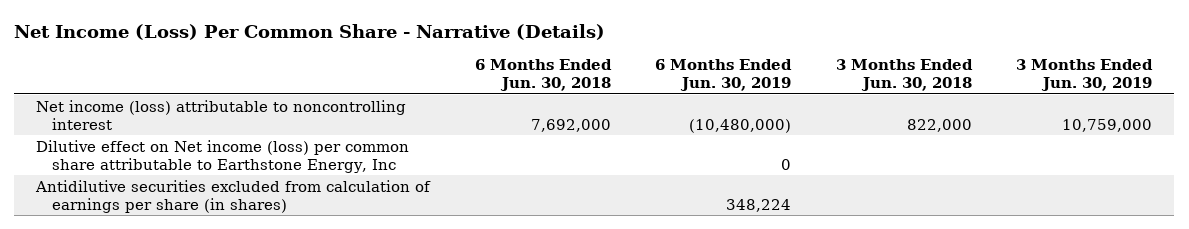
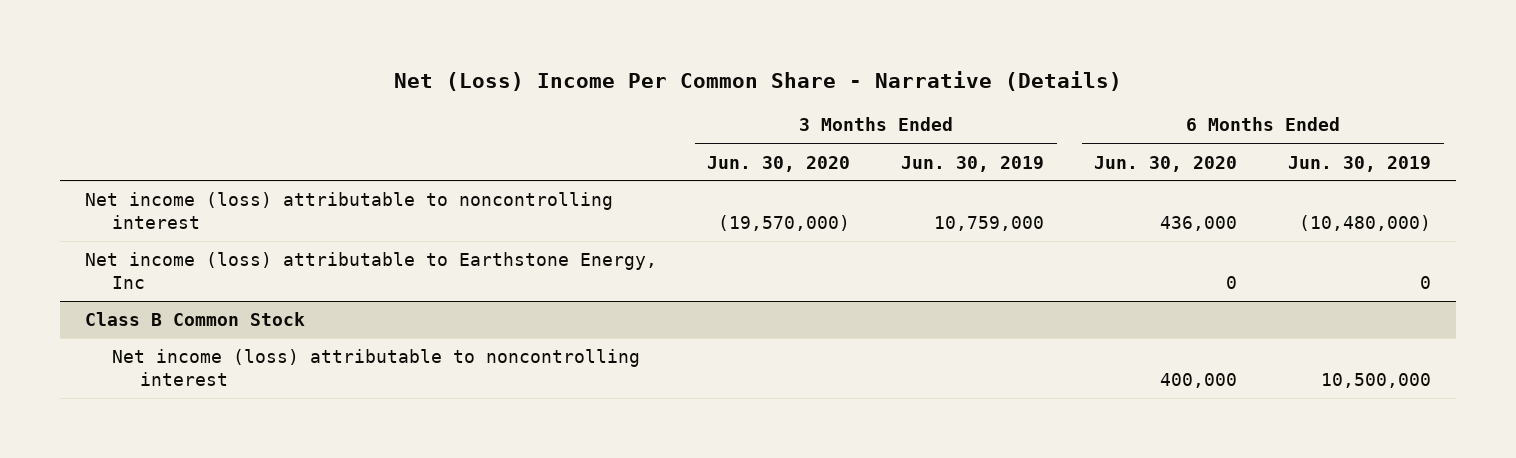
[14,23,606,40] Net Income (Loss) Per Common Share - Narrative (Details) -> [393,70,1122,91] Net (Loss) Income Per Common Share - Narrative (Details)
[474,58,612,91] 6 Months Ended Jun. 30, 2018 -> none
[835,58,973,91] 3 Months Ended Jun. 30, 2018 -> none
none -> [707,155,851,172] Jun. 30, 2020
none -> [1094,155,1238,172] Jun. 30, 2020
[35,179,432,213] Antidilutive securities excluded from calculation of earnings per share (in shares) -> none
[36,139,410,173] Dilutive effect on Net income (loss) per common share attributable to Earthstone Energy, Inc -> [84,252,657,290] Net income (loss) attributable to Earthstone Energy, Inc
none -> [84,312,305,327] Class B Common Stock
none -> [112,349,641,387] Net income (loss) attributable to noncontrolling interest

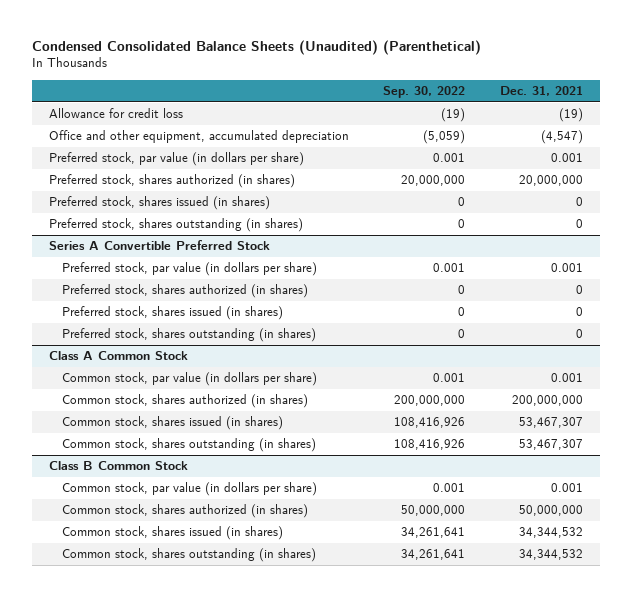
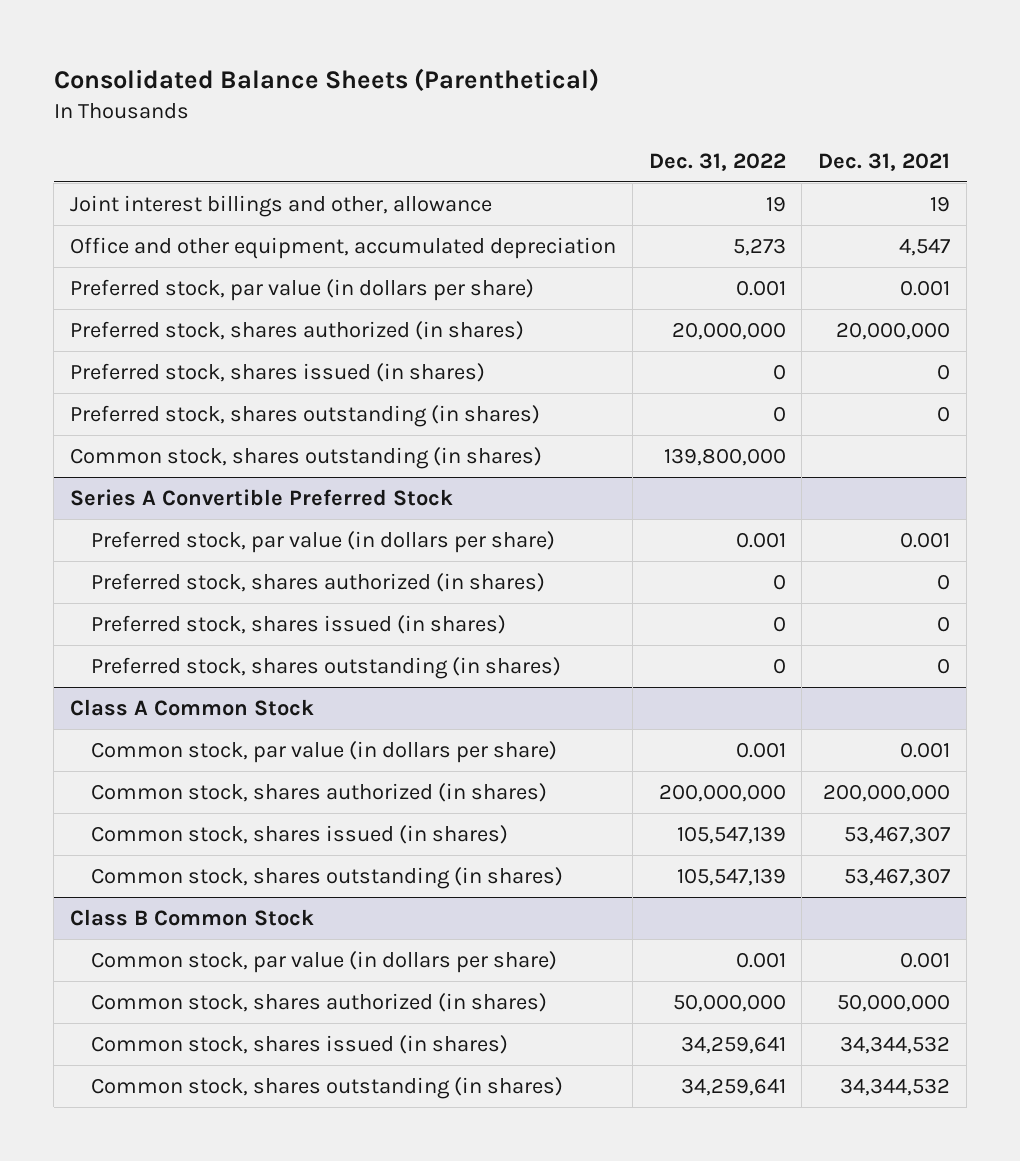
[31,39,481,55] Condensed Consolidated Balance Sheets (Unaudited) (Parenthetical) -> [53,67,599,92] Consolidated Balance Sheets (Parenthetical)
[383,86,466,99] Sep. 30, 2022 -> none
none -> [648,152,786,171] Dec. 31, 2022
[48,108,183,119] Allowance for credit loss -> none
none -> [69,195,492,218] Joint interest billings and other, allowance
[540,130,583,145] (4,547) -> [899,238,951,257] 4,547
none -> [69,447,542,470] Common stock, shares outstanding (in shares)

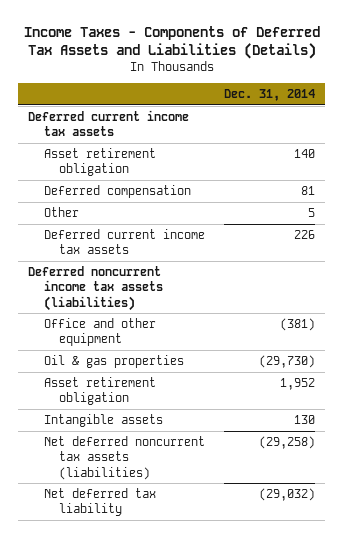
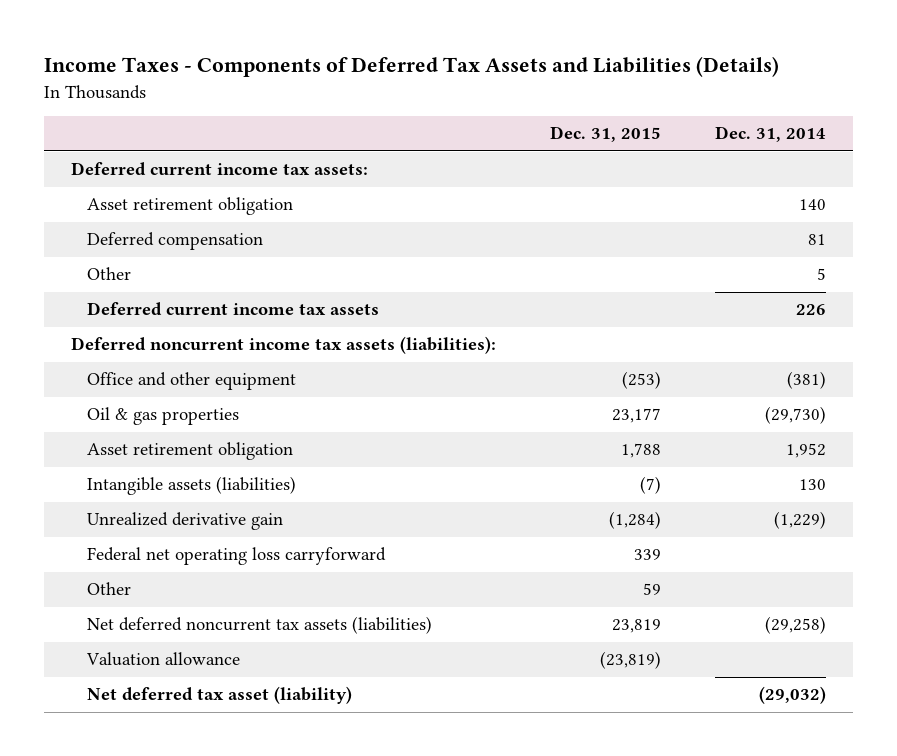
none -> [549,126,661,143] Dec. 31, 2015
[28,110,190,137] Deferred current income tax assets -> [70,162,368,177] Deferred current income tax assets:
[28,266,163,311] Deferred noncurrent income tax assets (liabilities) -> [70,336,496,355] Deferred noncurrent income tax assets (liabilities):
[43,414,163,428] Intangible assets -> [86,476,296,496] Intangible assets (liabilities)
none -> [86,512,283,531] Unrealized derivative gain
none -> [86,547,386,566] Federal net operating loss carryforward
none -> [86,582,131,596] Other
none -> [85,652,240,667] Valuation allowance
[43,488,156,517] Net deferred tax liability -> [86,686,352,705] Net deferred tax asset (liability)

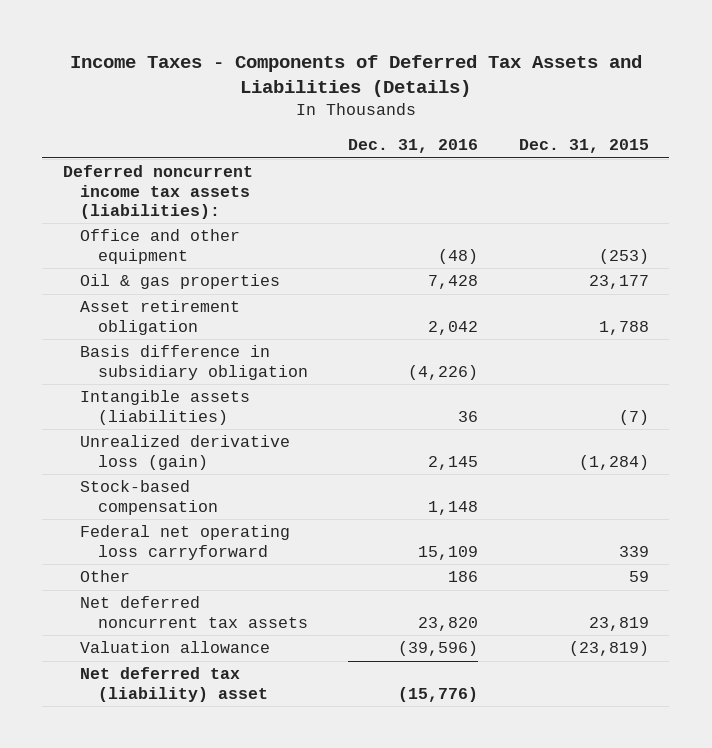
[715,126,827,143] Dec. 31, 2014 -> none
none -> [348,139,479,154] Dec. 31, 2016
[70,162,368,177] Deferred current income tax assets: -> none
[86,197,293,216] Asset retirement obligation -> none
[86,232,263,251] Deferred compensation -> none
[86,267,131,281] Other -> none
[86,302,379,317] Deferred current income tax assets -> none
none -> [80,345,308,380] Basis difference in subsidiary obligation
[86,512,283,531] Unrealized derivative gain -> [80,435,291,470] Unrealized derivative loss (gain)
none -> [80,480,218,515] Stock-based compensation
[86,616,432,635] Net deferred noncurrent tax assets (liabilities) -> [80,596,308,628] Net deferred noncurrent tax assets
[86,686,352,705] Net deferred tax asset (liability) -> [80,667,268,702] Net deferred tax (liability) asset

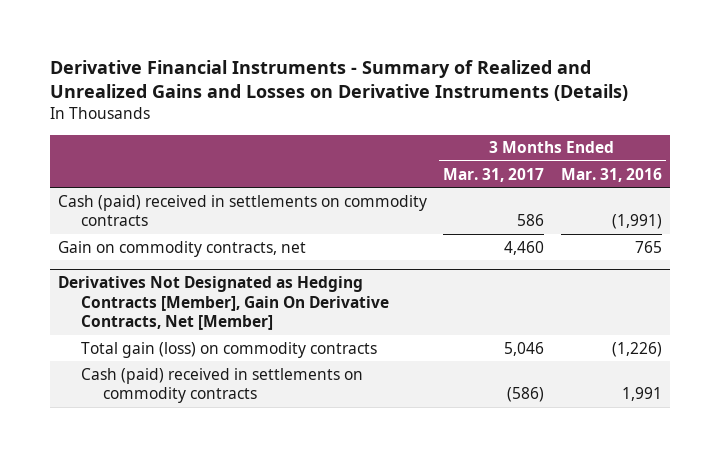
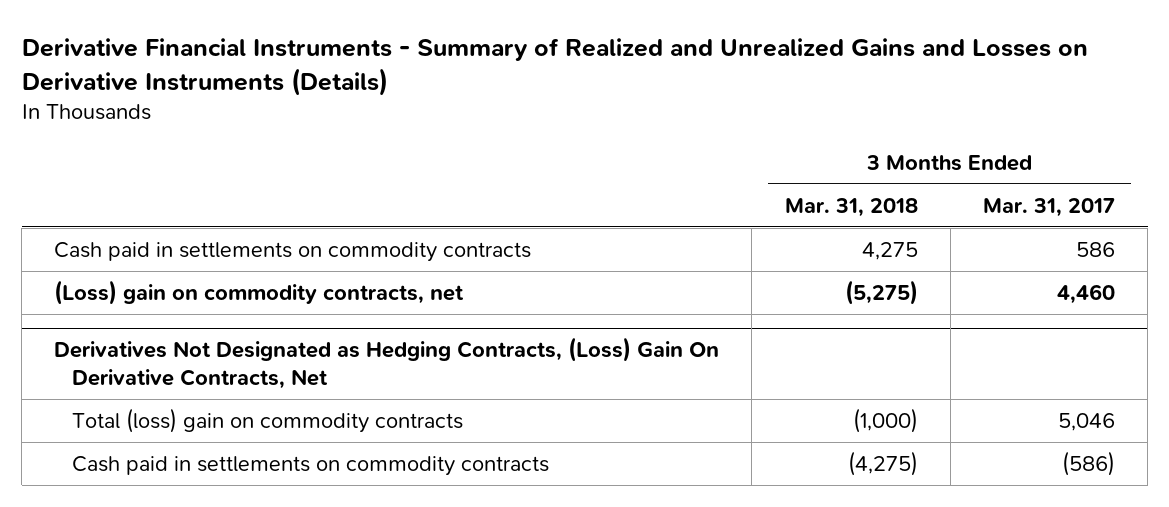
[560,167,662,182] Mar. 31, 2016 -> none
none -> [784,197,918,217] Mar. 31, 2018
[58,194,428,227] Cash (paid) received in settlements on commodity contracts -> [54,241,532,262] Cash paid in settlements on commodity contracts
[58,240,307,257] Gain on commodity contracts, net -> [54,279,465,305] (Loss) gain on commodity contracts, net
[58,276,389,331] Derivatives Not Designated as Hedging Contracts [Member], Gain On Derivative Contracts, Net [Member] -> [54,336,720,389] Derivatives Not Designated as Hedging Contracts, (Loss) Gain On Derivative Contracts, Net
[80,341,377,358] Total gain (loss) on commodity contracts -> [71,407,463,433] Total (loss) gain on commodity contracts
[80,367,363,404] Cash (paid) received in settlements on commodity contracts -> [71,455,549,476] Cash paid in settlements on commodity contracts

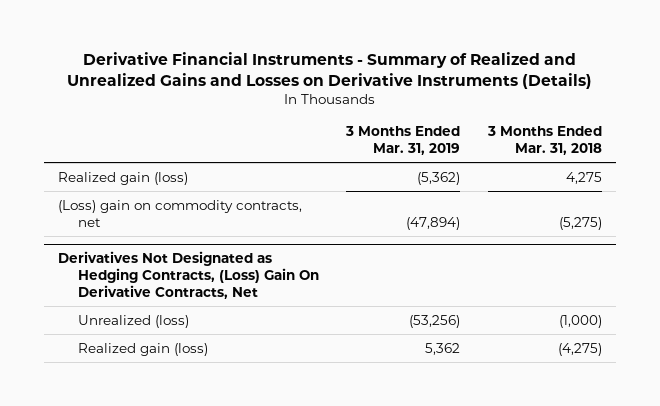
[982,197,1115,217] Mar. 31, 2017 -> none
none -> [345,125,461,155] 3 Months Ended Mar. 31, 2019
[54,241,532,262] Cash paid in settlements on commodity contracts -> [58,171,189,185] Realized gain (loss)
[71,407,463,433] Total (loss) gain on commodity contracts -> [77,314,189,328] Unrealized (loss)
[71,455,549,476] Cash paid in settlements on commodity contracts -> [77,342,208,356] Realized gain (loss)

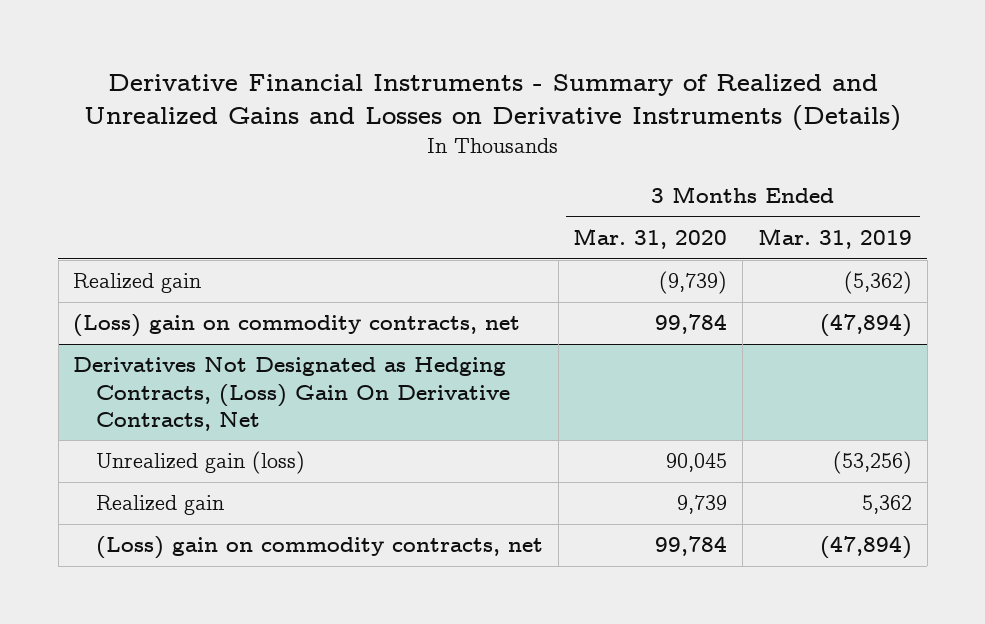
[486,125,602,155] 3 Months Ended Mar. 31, 2018 -> none
none -> [573,228,728,250] Mar. 31, 2020
[58,171,189,185] Realized gain (loss) -> [73,273,202,294] Realized gain
[77,314,189,328] Unrealized (loss) -> [95,451,305,475] Unrealized gain (loss)
[77,342,208,356] Realized gain (loss) -> [95,495,224,516] Realized gain
none -> [95,536,543,560] (Loss) gain on commodity contracts, net

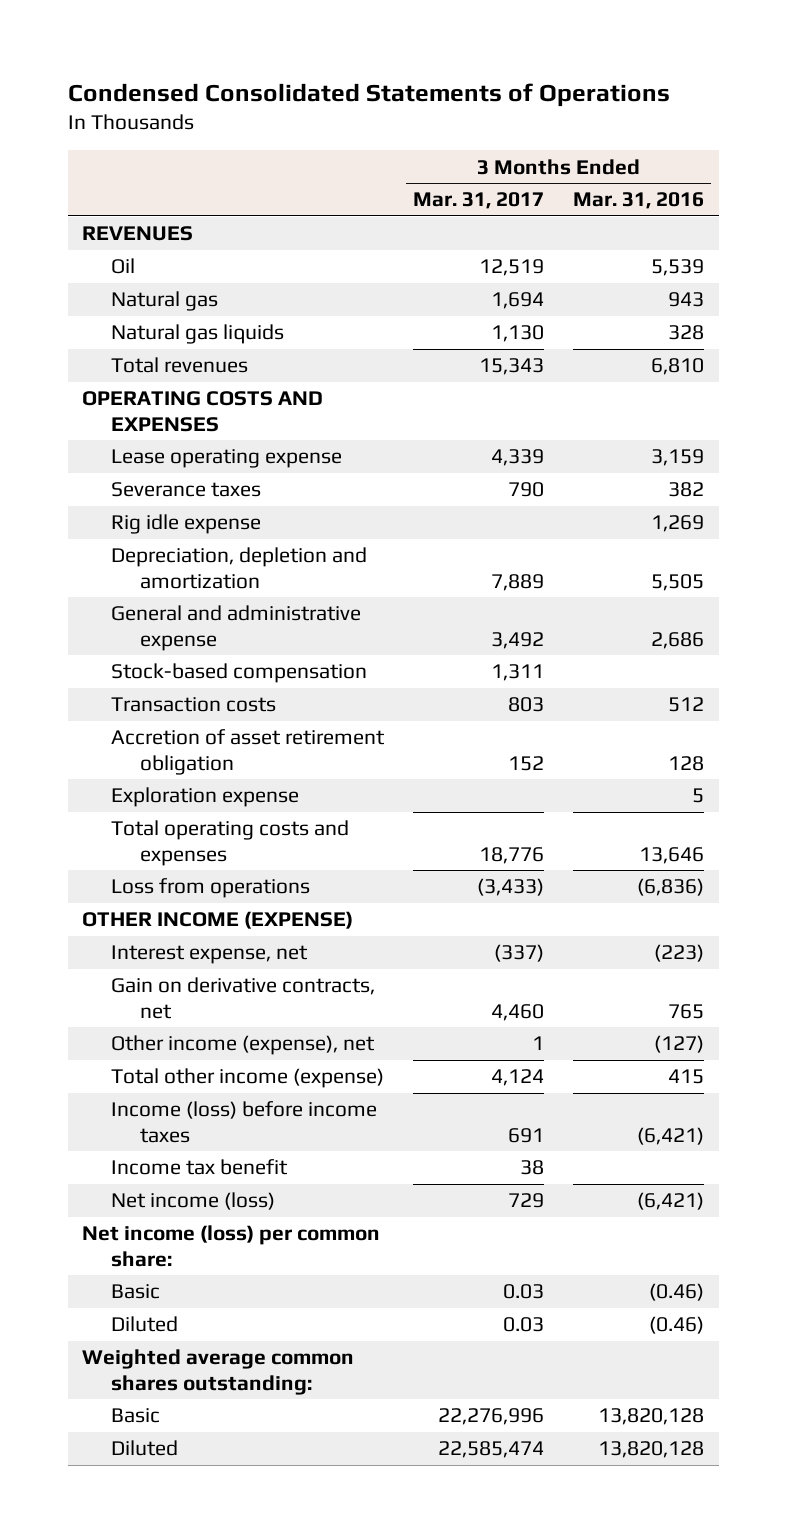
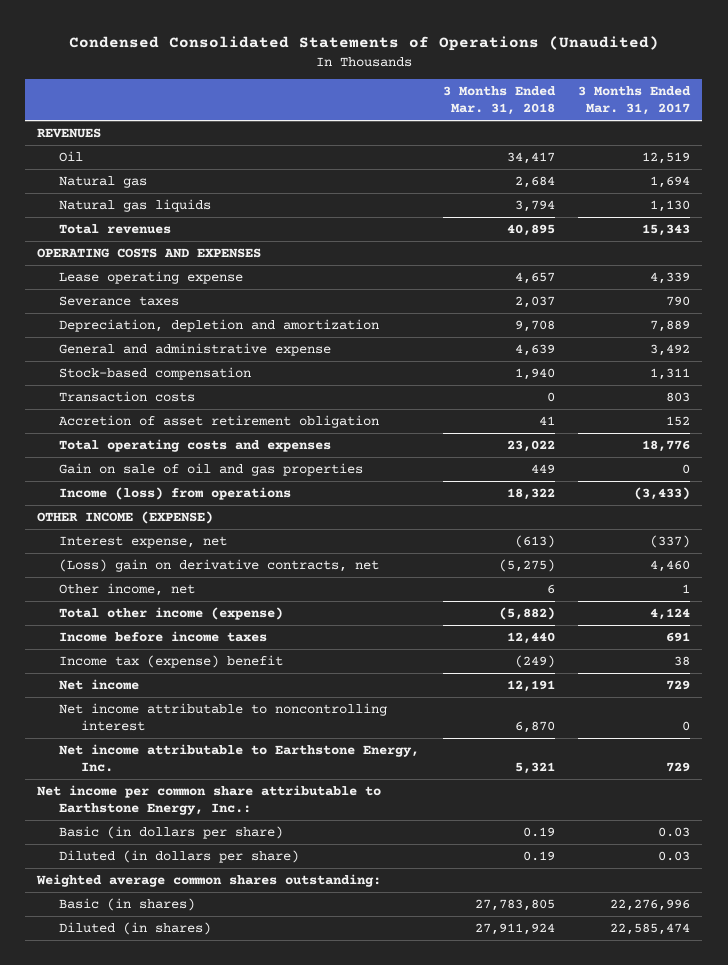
[67,82,670,107] Condensed Consolidated Statements of Operations -> [68,35,659,51] Condensed Consolidated Statements of Operations (Unaudited)
[573,192,705,210] Mar. 31, 2016 -> none
none -> [442,86,556,116] 3 Months Ended Mar. 31, 2018
[111,514,262,535] Rig idle expense -> none
[111,787,300,808] Exploration expense -> none
none -> [58,463,363,477] Gain on sale of oil and gas properties
[111,878,311,899] Loss from operations -> [58,487,291,501] Income (loss) from operations
[111,977,376,1019] Gain on derivative contracts, net -> [58,559,379,573] (Loss) gain on derivative contracts, net
[111,1035,376,1056] Other income (expense), net -> [58,583,195,597] Other income, net
[82,1225,381,1267] Net income (loss) per common share: -> none
[111,1284,161,1300] Basic -> none
[111,1316,179,1333] Diluted -> none
[111,1101,378,1143] Income (loss) before income taxes -> [58,631,267,643] Income before income taxes
[111,1159,289,1176] Income tax benefit -> [58,655,283,669] Income tax (expense) benefit
none -> [58,679,139,691] Net income
none -> [58,703,387,731] Net income attributable to noncontrolling interest
[111,1192,276,1211] Net income (loss) -> [58,744,419,772] Net income attributable to Earthstone Energy, Inc.
none -> [37,785,382,815] Net income per common share attributable to Earthstone Energy, Inc.:
none -> [58,826,283,840] Basic (in dollars per share)
none -> [58,850,299,864] Diluted (in dollars per share)
[111,1408,161,1424] Basic -> [58,898,195,912] Basic (in shares)
[111,1440,179,1457] Diluted -> [58,922,211,936] Diluted (in shares)

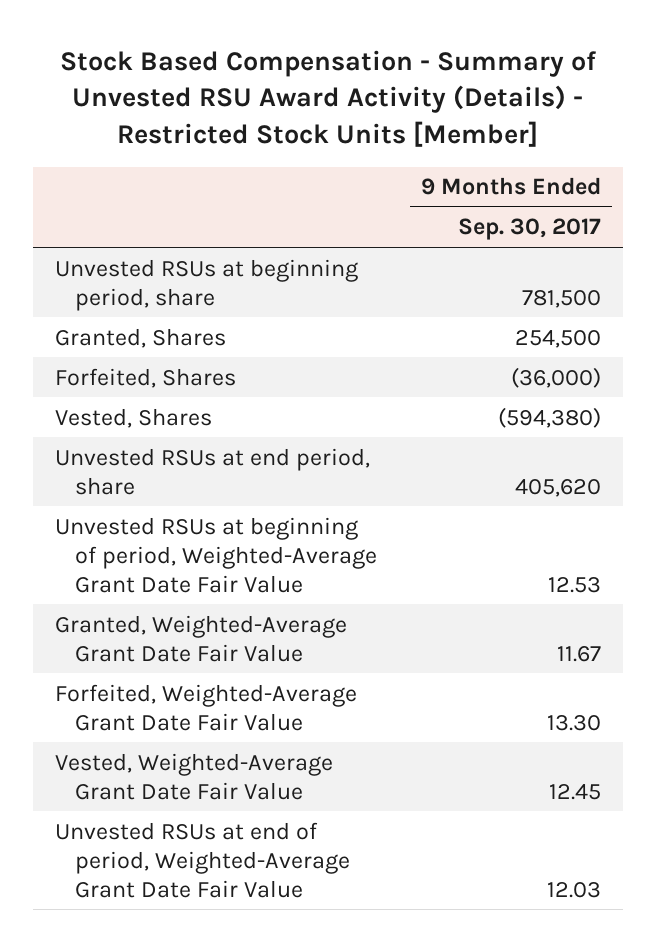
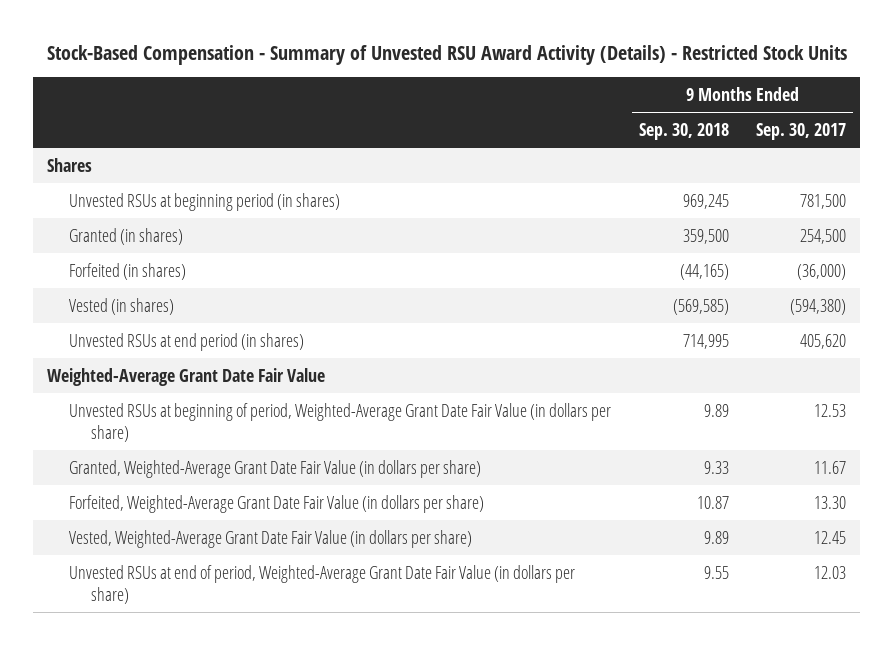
[59,49,596,148] Stock Based Compensation - Summary of Unvested RSU Award Activity (Details) - Restricted Stock Units [Member] -> [46,44,847,65] Stock-Based Compensation - Summary of Unvested RSU Award Activity (Details) - Restricted Stock Units
none -> [638,123,729,141] Sep. 30, 2018
none -> [46,157,92,172] Shares
[55,258,359,311] Unvested RSUs at beginning period, share -> [68,192,340,211] Unvested RSUs at beginning period (in shares)
[55,327,227,348] Granted, Shares -> [68,227,183,245] Granted (in shares)
[55,367,237,388] Forfeited, Shares -> [68,262,186,280] Forfeited (in shares)
[55,407,213,428] Vested, Shares -> [68,297,174,315] Vested (in shares)
[55,447,371,495] Unvested RSUs at end period, share -> [68,332,304,351] Unvested RSUs at end period (in shares)
none -> [46,367,325,386] Weighted-Average Grant Date Fair Value
[55,516,378,593] Unvested RSUs at beginning of period, Weighted-Average Grant Date Fair Value -> [68,402,611,442] Unvested RSUs at beginning of period, Weighted-Average Grant Date Fair Value (in dollars per share)
[55,614,348,662] Granted, Weighted-Average Grant Date Fair Value -> [68,459,481,478] Granted, Weighted-Average Grant Date Fair Value (in dollars per share)
[55,683,358,731] Forfeited, Weighted-Average Grant Date Fair Value -> [68,494,484,513] Forfeited, Weighted-Average Grant Date Fair Value (in dollars per share)
[55,752,334,800] Vested, Weighted-Average Grant Date Fair Value -> [68,529,472,548] Vested, Weighted-Average Grant Date Fair Value (in dollars per share)
[55,821,351,898] Unvested RSUs at end of period, Weighted-Average Grant Date Fair Value -> [68,564,575,604] Unvested RSUs at end of period, Weighted-Average Grant Date Fair Value (in dollars per share)

